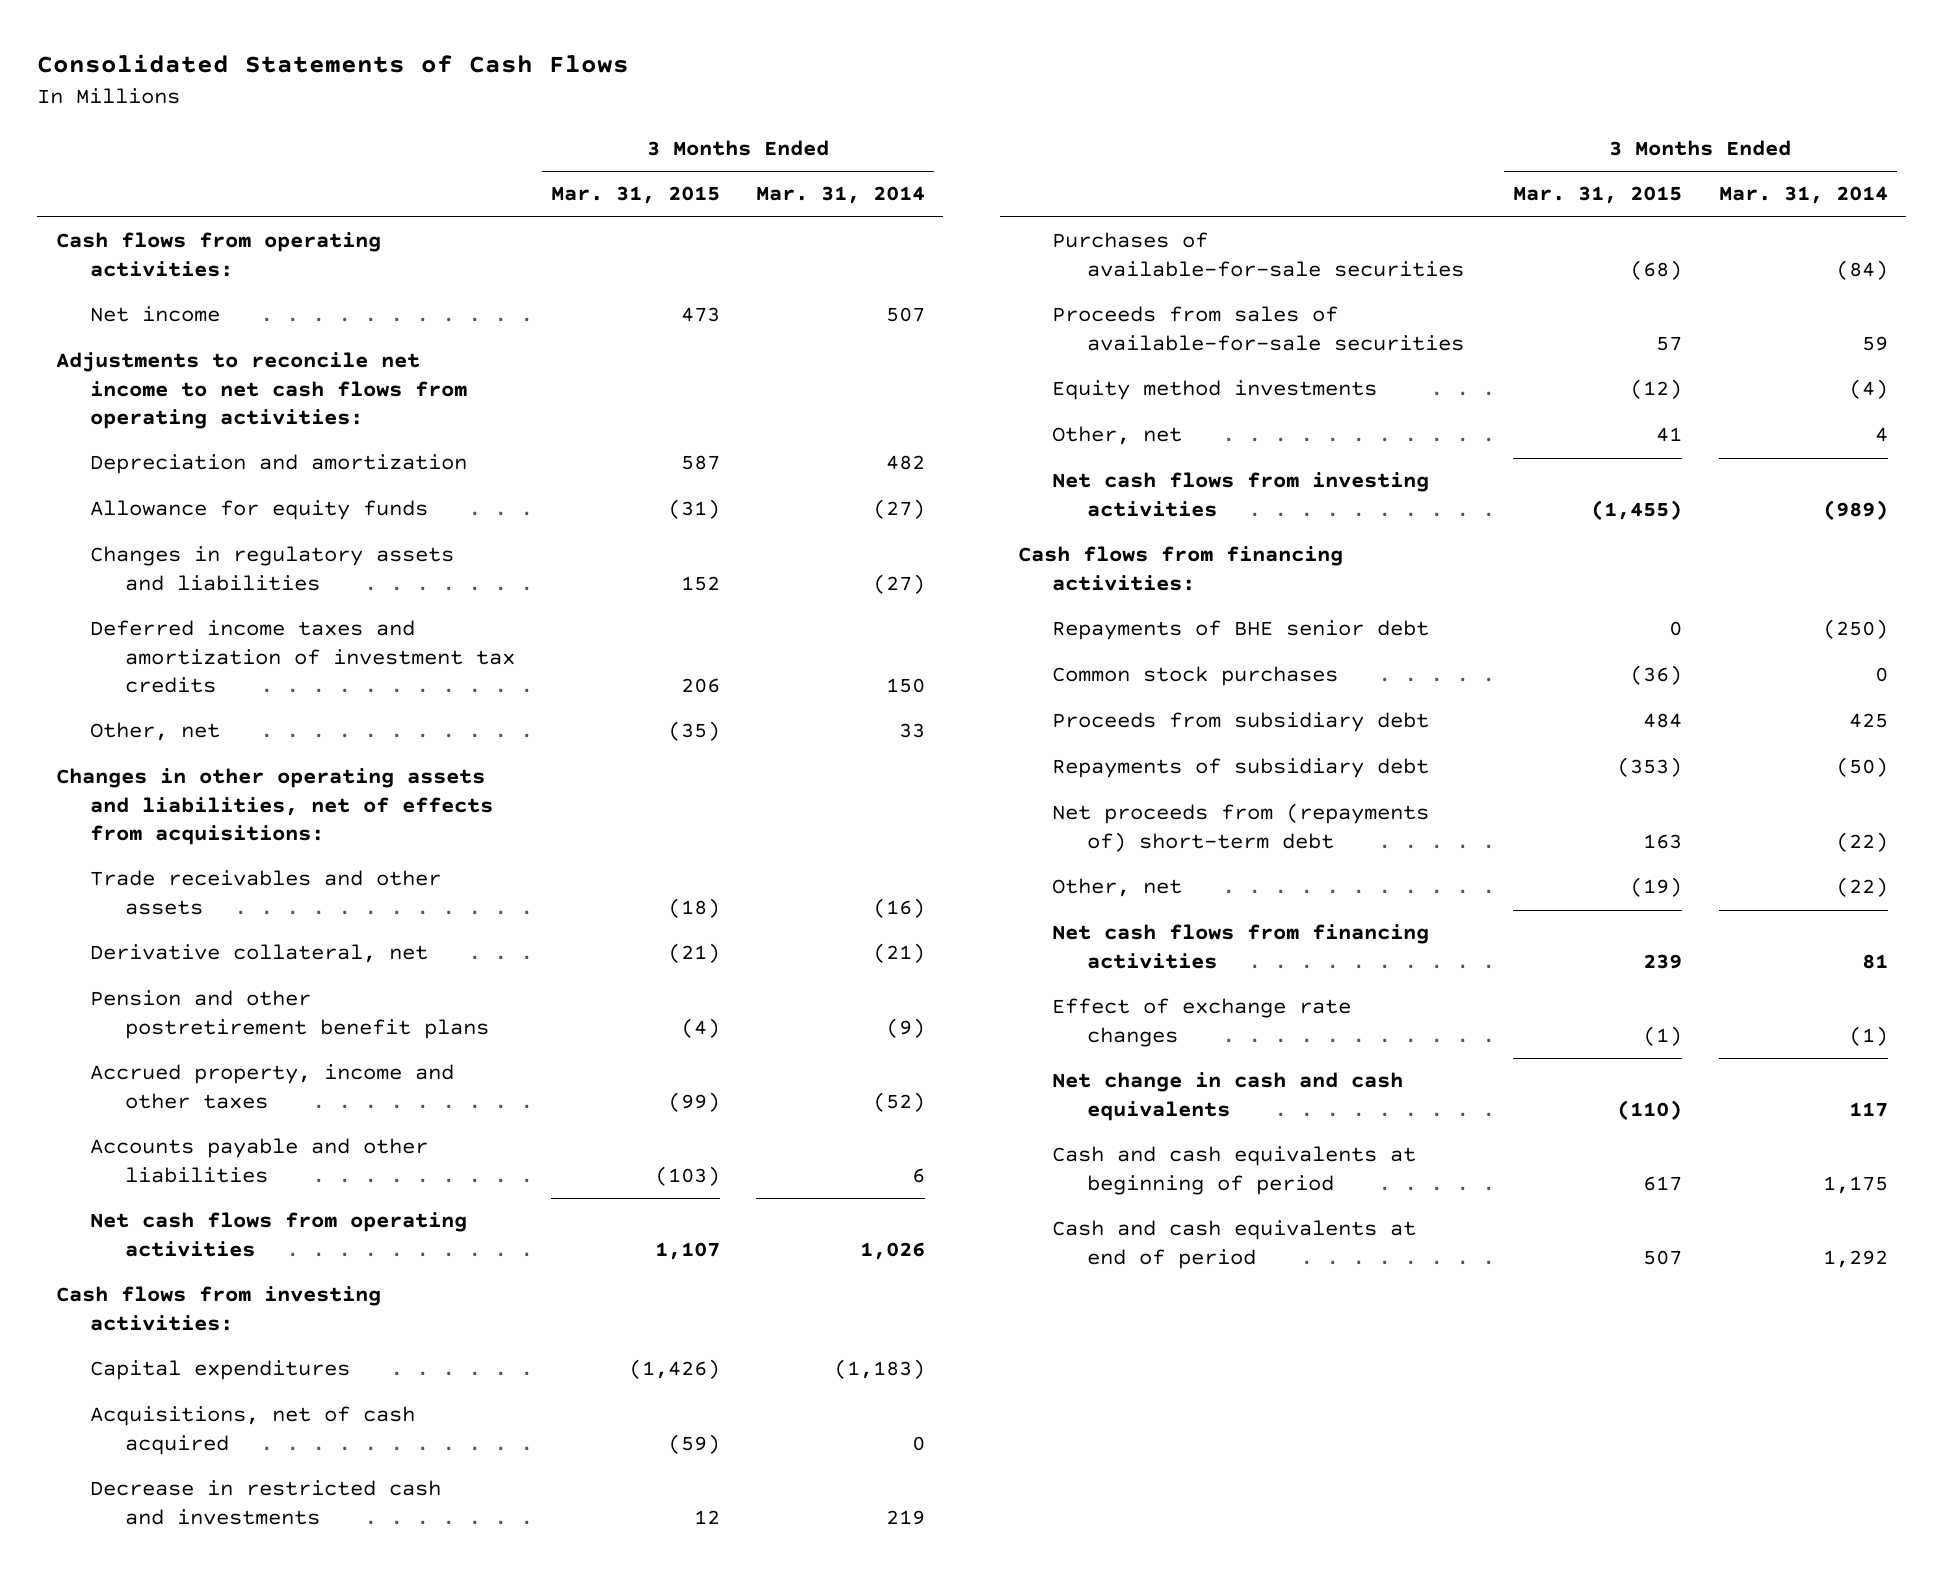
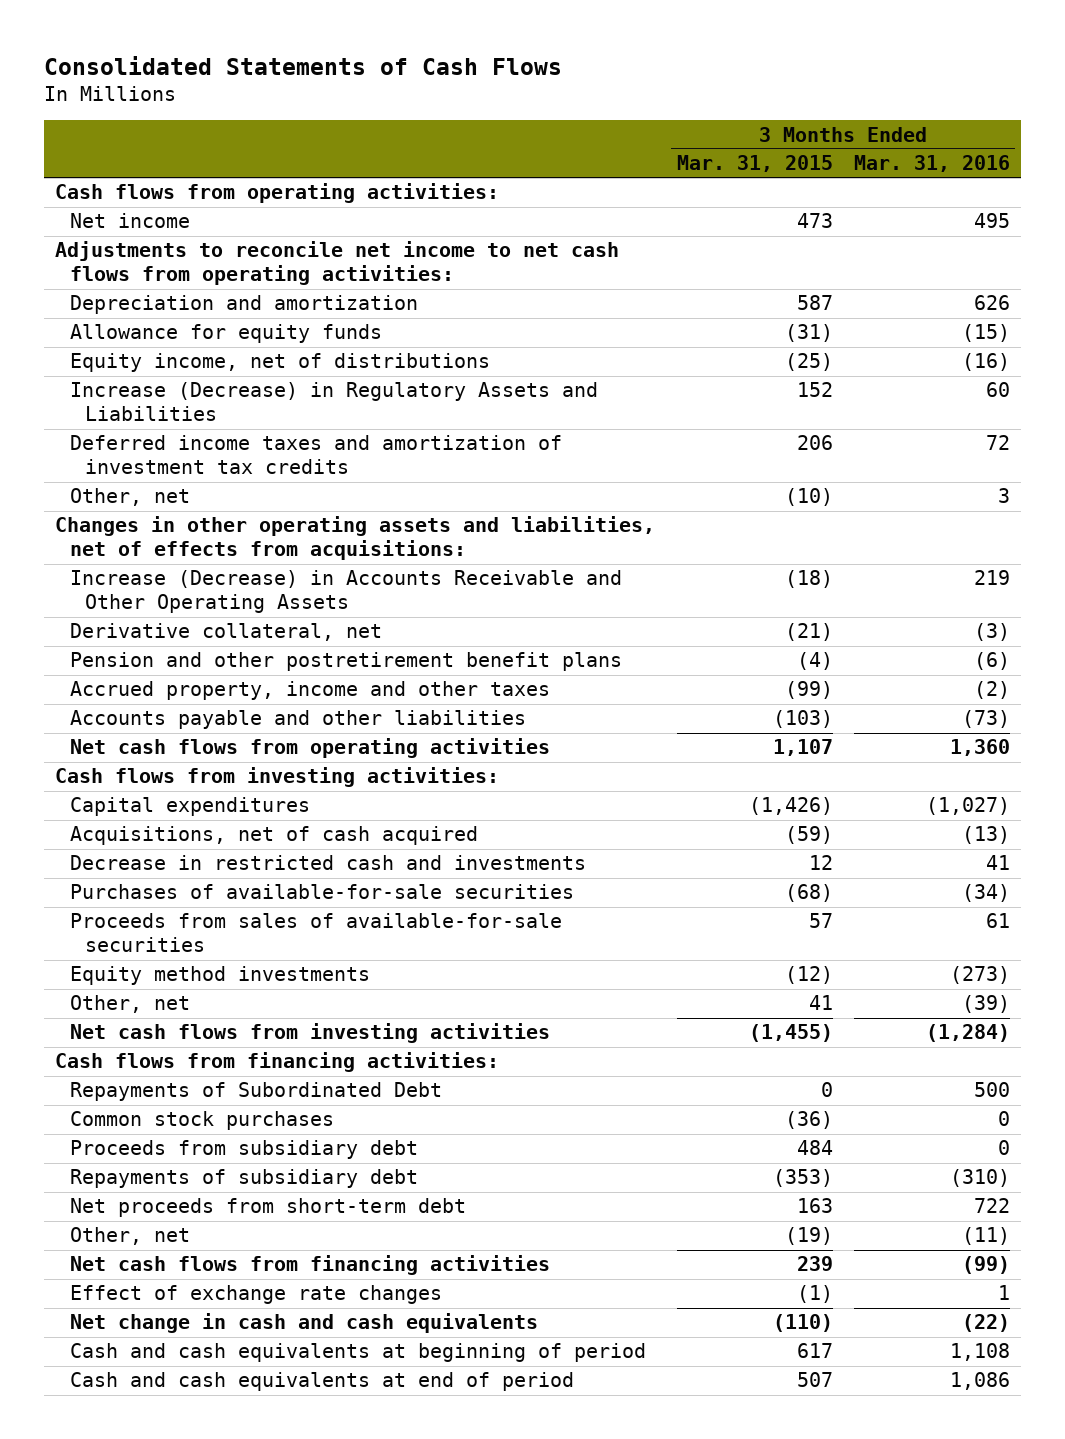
[756,186,926,205] Mar. 31, 2014 -> none
none -> [854,155,1011,173] Mar. 31, 2016
none -> [70,353,491,373] Equity income, net of distributions
[90,546,455,591] Changes in regulatory assets and liabilities -> [70,382,599,422] Increase (Decrease) in Regulatory Assets and Liabilities
[668,721,721,742] (35) -> [784,488,833,507] (10)
[90,870,442,915] Trade receivables and other assets -> [70,570,623,614] Increase (Decrease) in Accounts Receivable and Other Operating Assets
[1052,620,1430,641] Repayments of BHE senior debt -> [70,1082,443,1102] Repayments of Subordinated Debt
[1052,803,1430,852] Net proceeds from (repayments of) short-term debt -> [70,1198,467,1218] Net proceeds from short-term debt

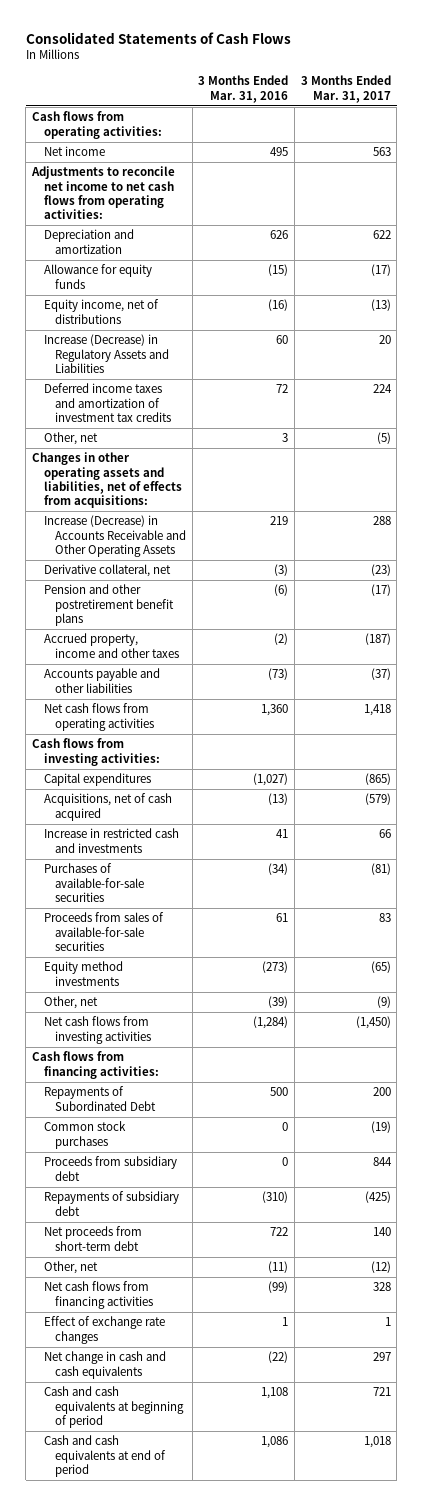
[676,155,833,173] Mar. 31, 2015 -> none
none -> [300,75,391,103] 3 Months Ended Mar. 31, 2017
[70,855,587,871] Decrease in restricted cash and investments -> [43,828,179,853] Increase in restricted cash and investments

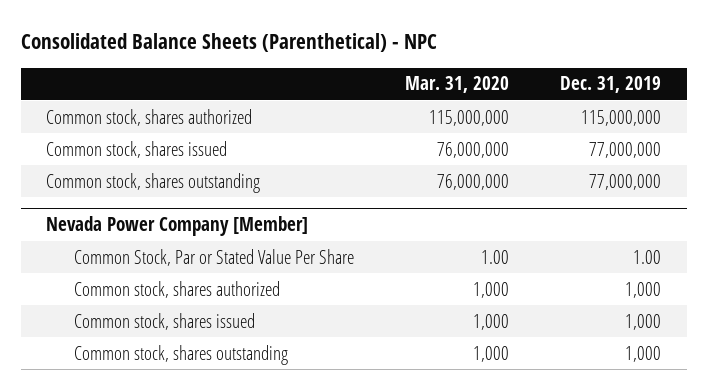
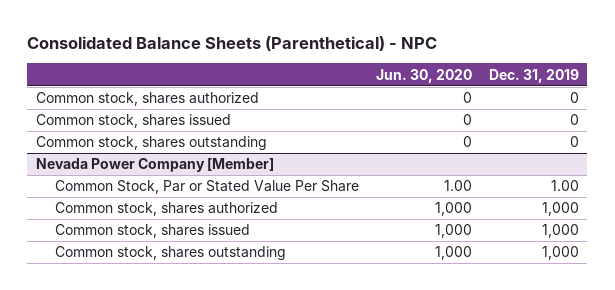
[405,76,510,94] Mar. 31, 2020 -> none
none -> [375,68,472,83] Jun. 30, 2020
[581,109,662,126] 115,000,000 -> [569,92,579,104] 0
[589,141,662,158] 77,000,000 -> [569,114,579,126] 0
[589,173,662,190] 77,000,000 -> [569,136,579,148] 0

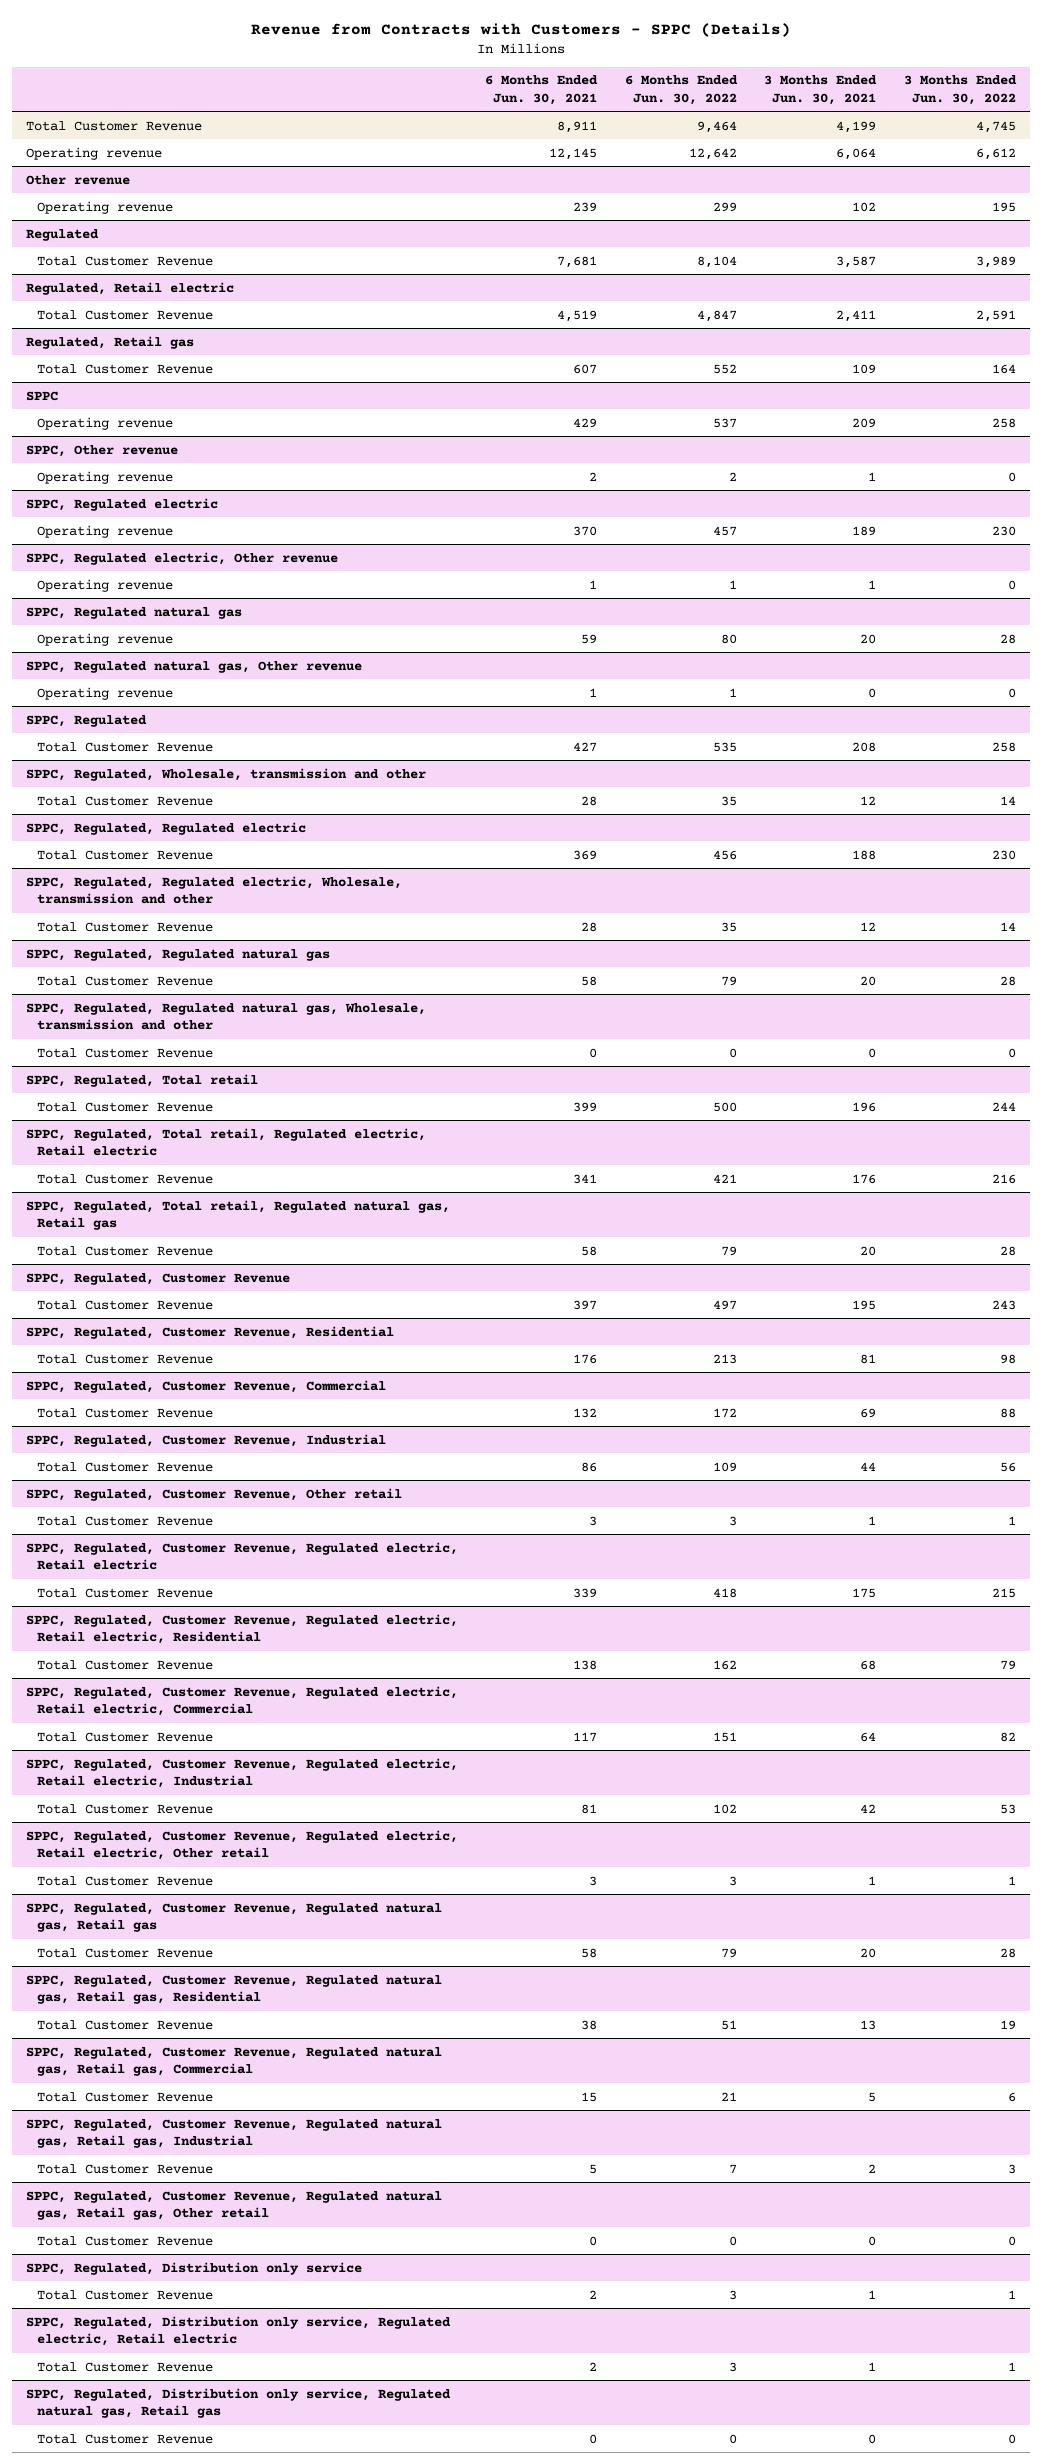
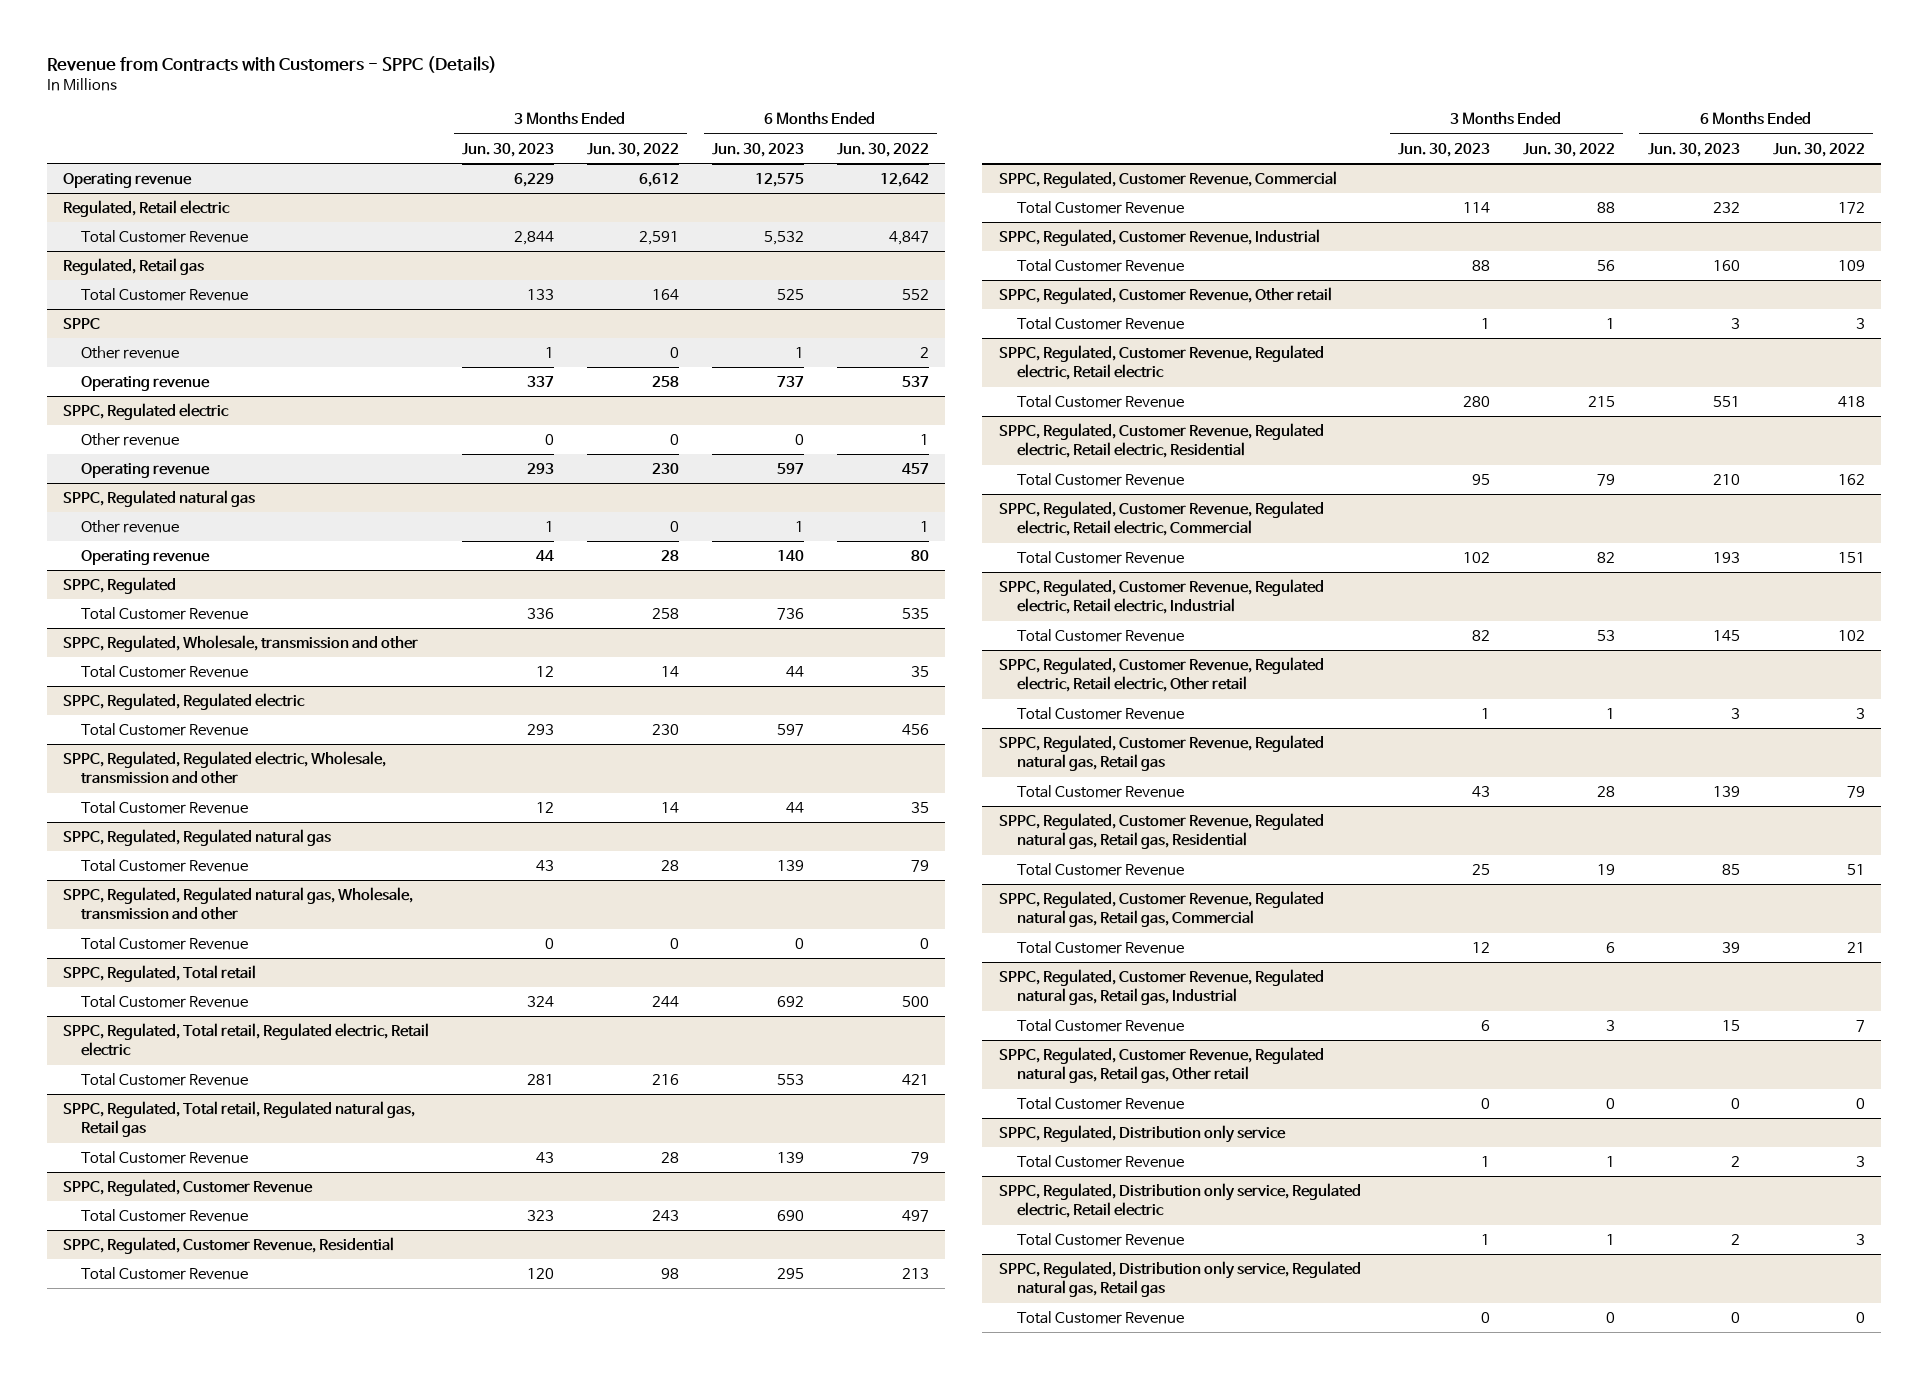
[485,75,599,105] 6 Months Ended Jun. 30, 2021 -> none
[764,75,878,105] 3 Months Ended Jun. 30, 2021 -> none
none -> [462,142,555,157] Jun. 30, 2023
none -> [711,142,804,157] Jun. 30, 2023
[25,120,202,131] Total Customer Revenue -> none
[25,174,130,185] Other revenue -> none
[36,200,173,214] Operating revenue -> none
[25,228,99,241] Regulated -> none
[36,255,213,266] Total Customer Revenue -> none
none -> [81,346,180,360] Other revenue
[25,444,178,457] SPPC, Other revenue -> none
[36,470,173,484] Operating revenue -> none
none -> [81,433,180,447] Other revenue
[25,551,338,565] SPPC, Regulated electric, Other revenue -> none
[36,578,173,592] Operating revenue -> none
none -> [81,520,180,534] Other revenue
[25,660,362,673] SPPC, Regulated natural gas, Other revenue -> none
[36,686,173,700] Operating revenue -> none

